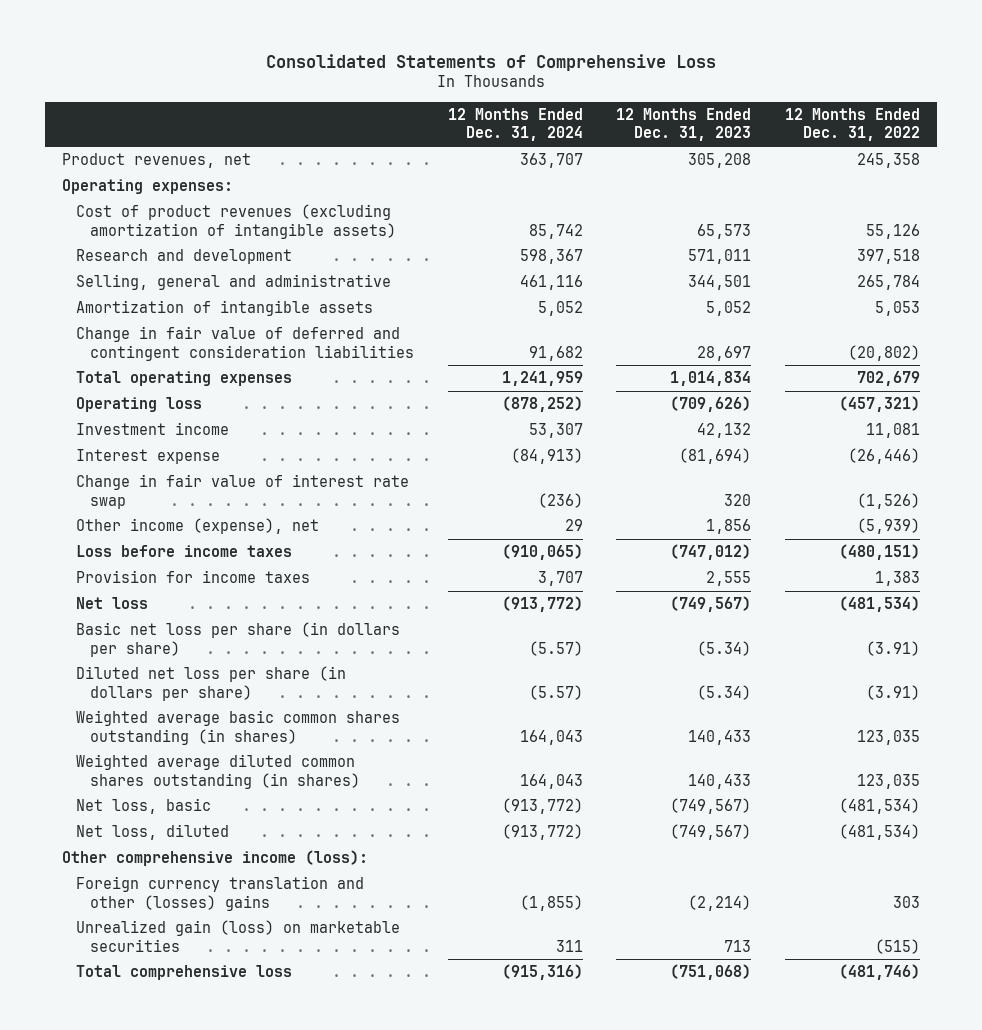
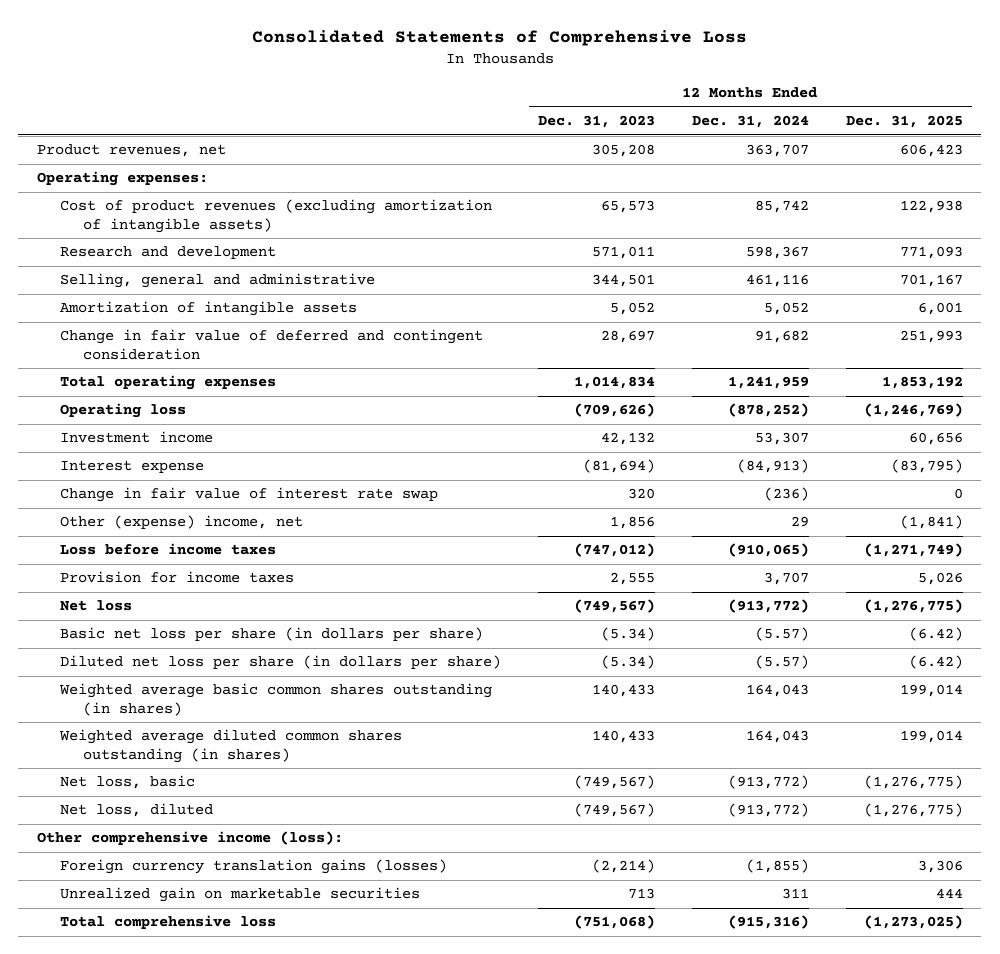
[784,108,920,142] 12 Months Ended Dec. 31, 2022 -> none
none -> [845,115,963,129] Dec. 31, 2025
[76,326,415,361] Change in fair value of deferred and contingent consideration liabilities -> [60,329,484,360] Change in fair value of deferred and contingent consideration
[76,518,320,535] Other income (expense), net -> [60,515,304,530] Other (expense) income, net
[76,876,365,911] Foreign currency translation and other (losses) gains -> [60,859,448,875] Foreign currency translation gains (losses)
[76,920,401,952] Unrealized gain (loss) on marketable securities -> [60,887,421,903] Unrealized gain on marketable securities

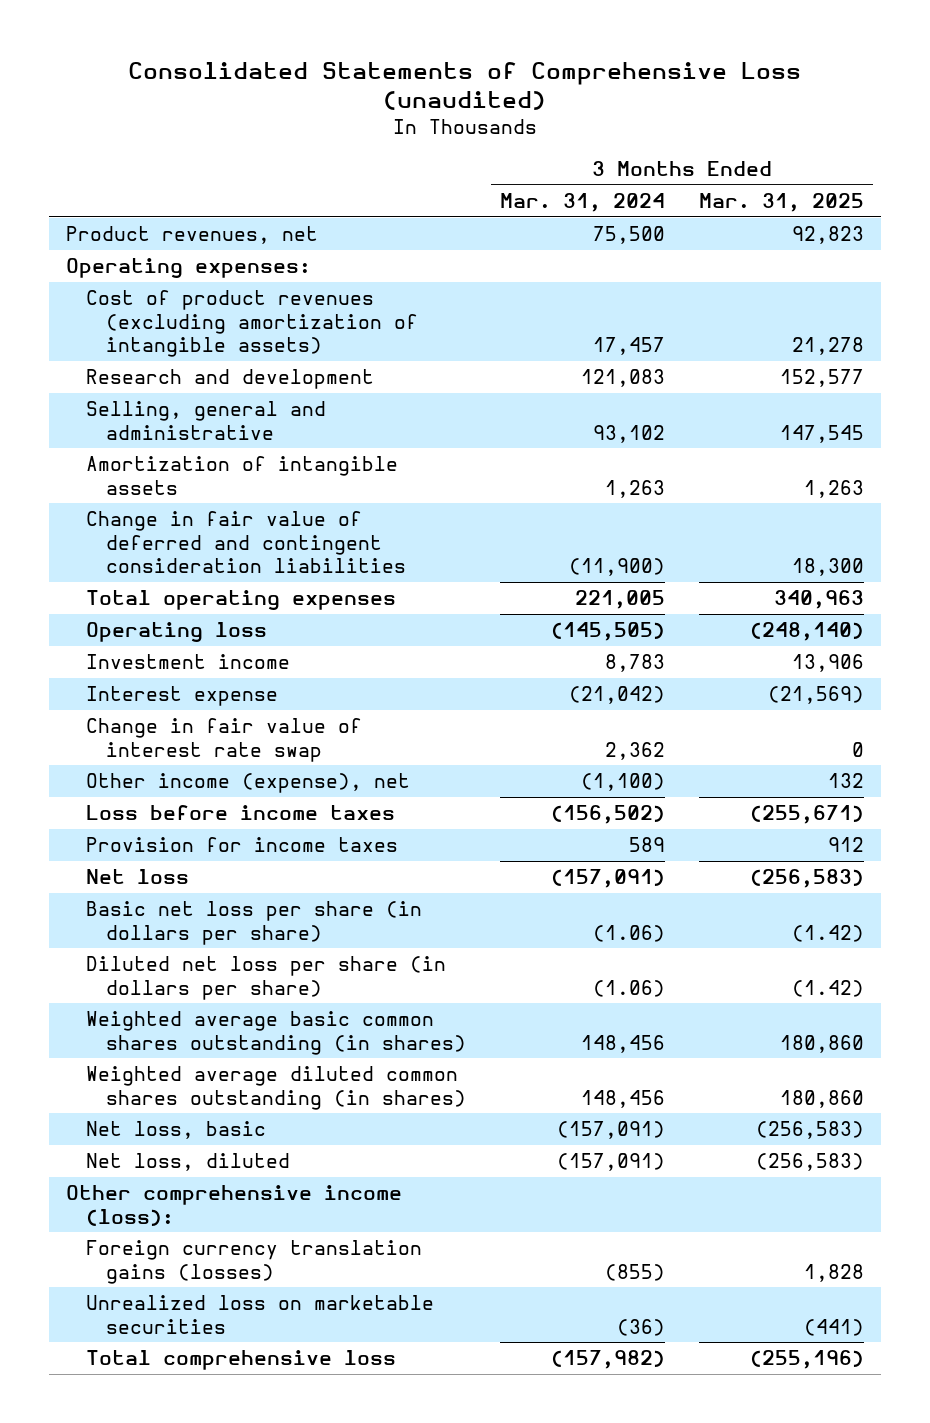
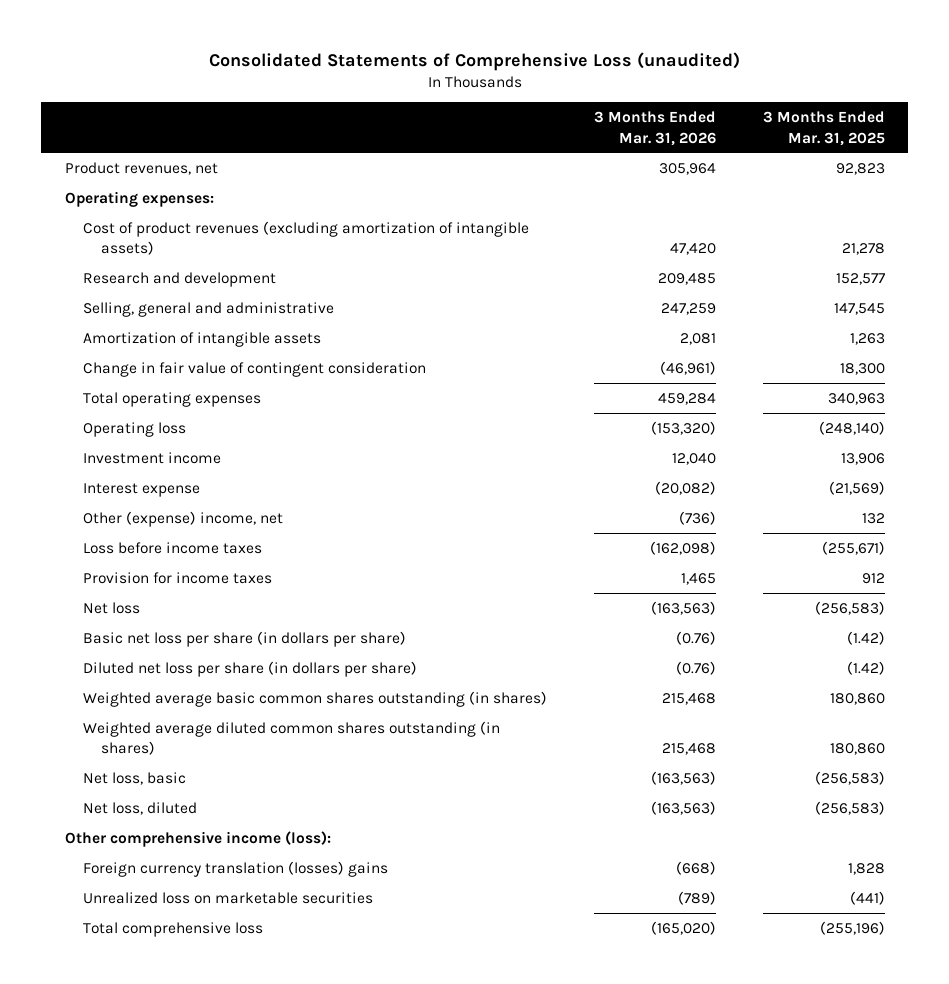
[499,192,665,212] Mar. 31, 2024 -> none
none -> [593,111,716,146] 3 Months Ended Mar. 31, 2026
[86,511,406,574] Change in fair value of deferred and contingent consideration liabilities -> [82,361,426,377] Change in fair value of contingent consideration
[86,718,363,762] Change in fair value of interest rate swap -> none
[86,773,411,794] Other income (expense), net -> [82,510,283,527] Other (expense) income, net
[86,1240,423,1284] Foreign currency translation gains (losses) -> [82,860,388,877] Foreign currency translation (losses) gains

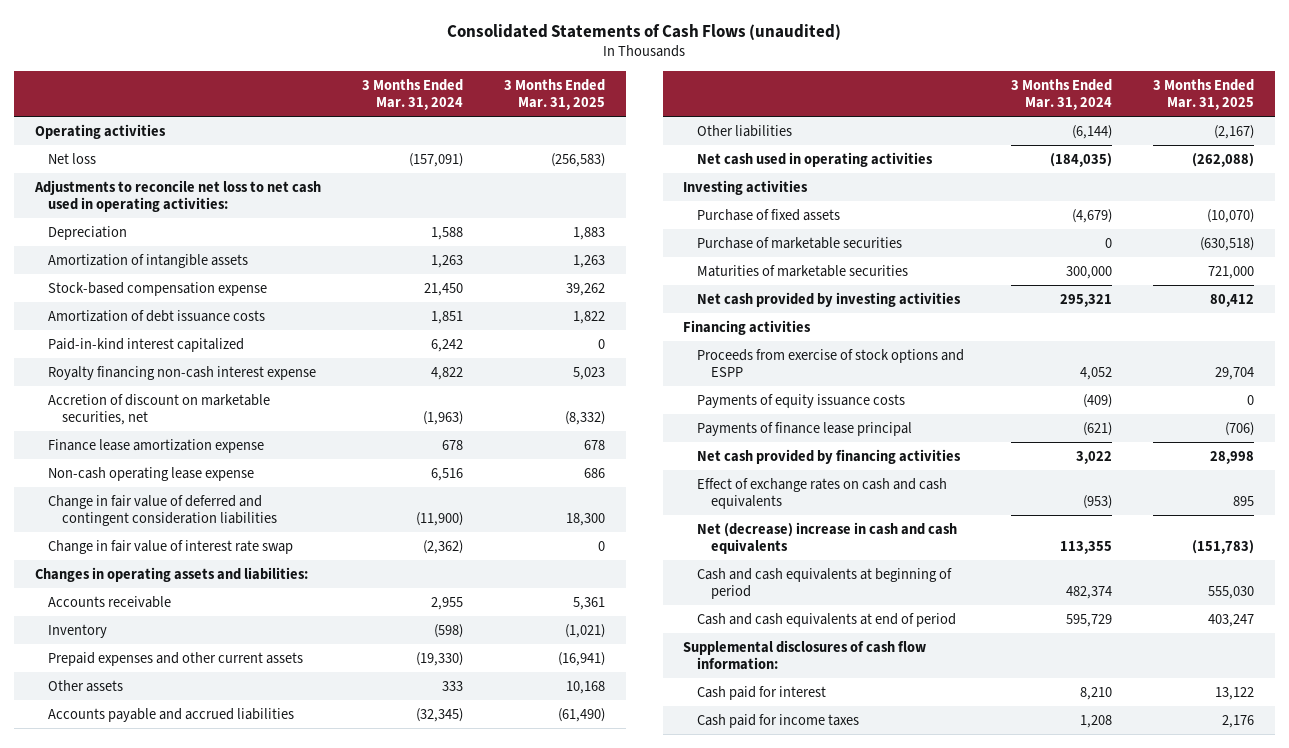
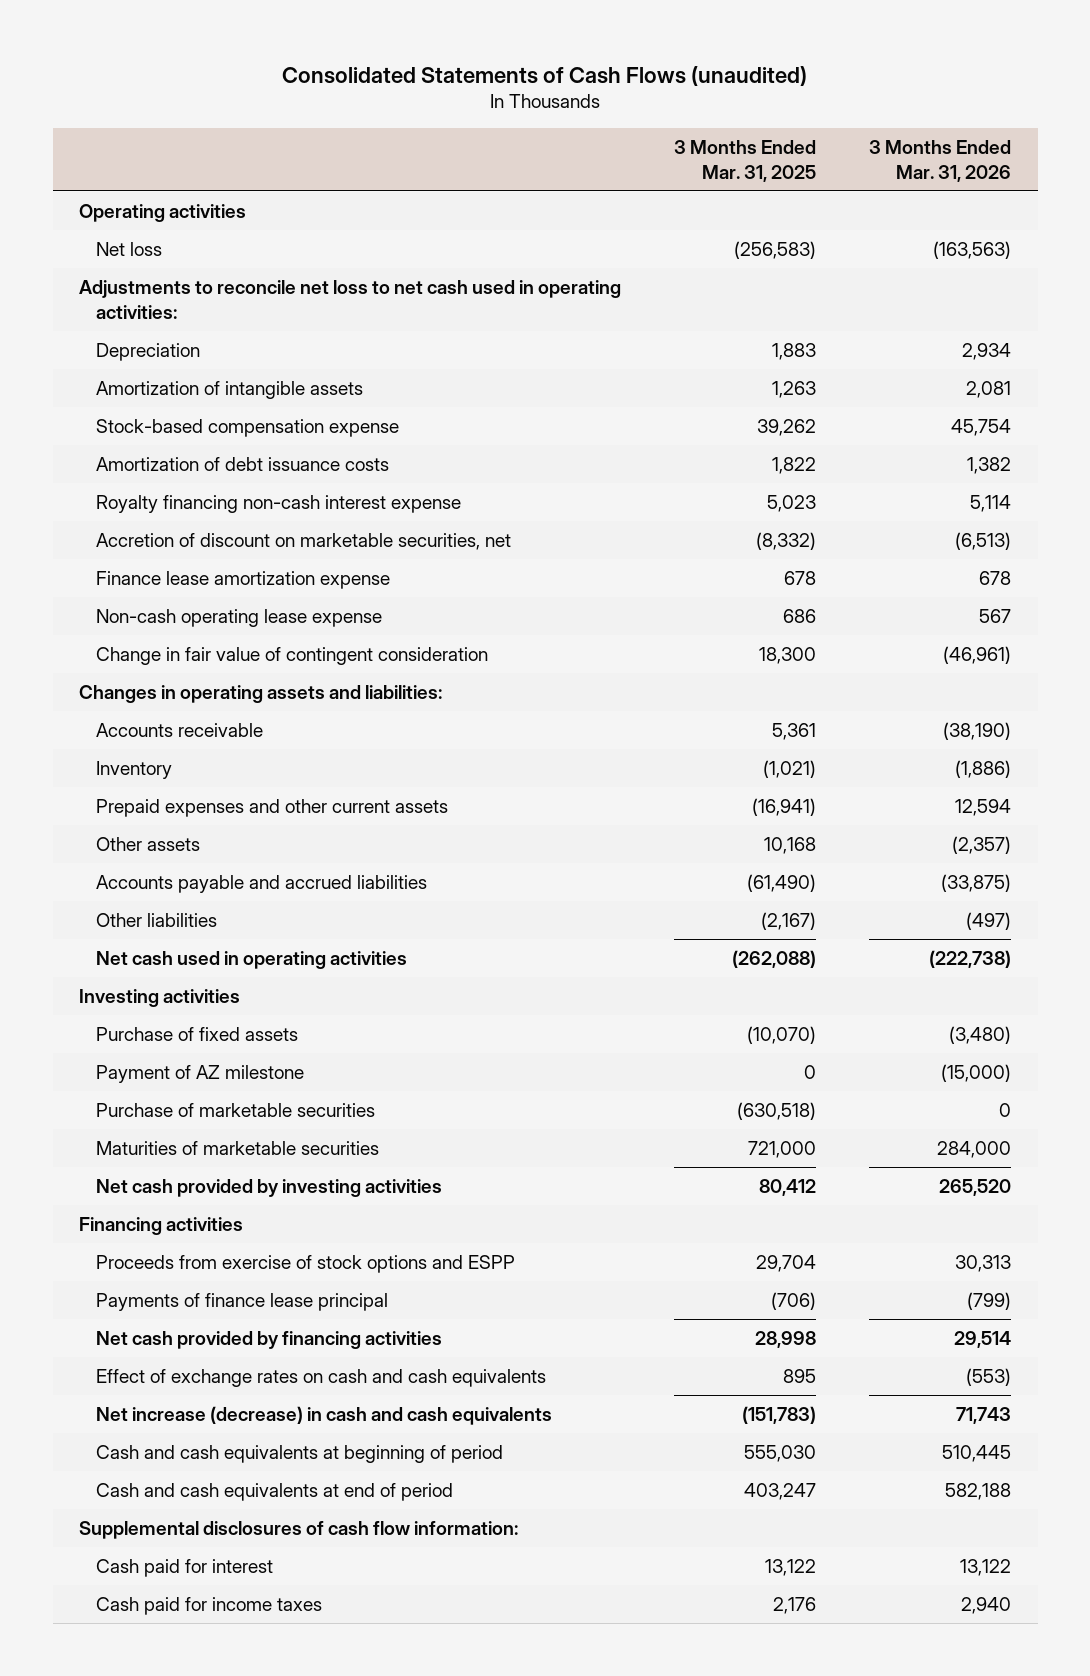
[362,78,464,111] 3 Months Ended Mar. 31, 2024 -> none
none -> [869,139,1012,182] 3 Months Ended Mar. 31, 2026
[48,337,245,352] Paid-in-kind interest capitalized -> none
[48,539,294,554] Change in fair value of interest rate swap -> none
[48,494,278,527] Change in fair value of deferred and contingent consideration liabilities -> [96,647,489,666] Change in fair value of contingent consideration
none -> [96,1065,305,1084] Payment of AZ milestone
[696,393,905,408] Payments of equity issuance costs -> none
[696,521,957,555] Net (decrease) increase in cash and cash equivalents -> [96,1406,553,1426] Net increase (decrease) in cash and cash equivalents

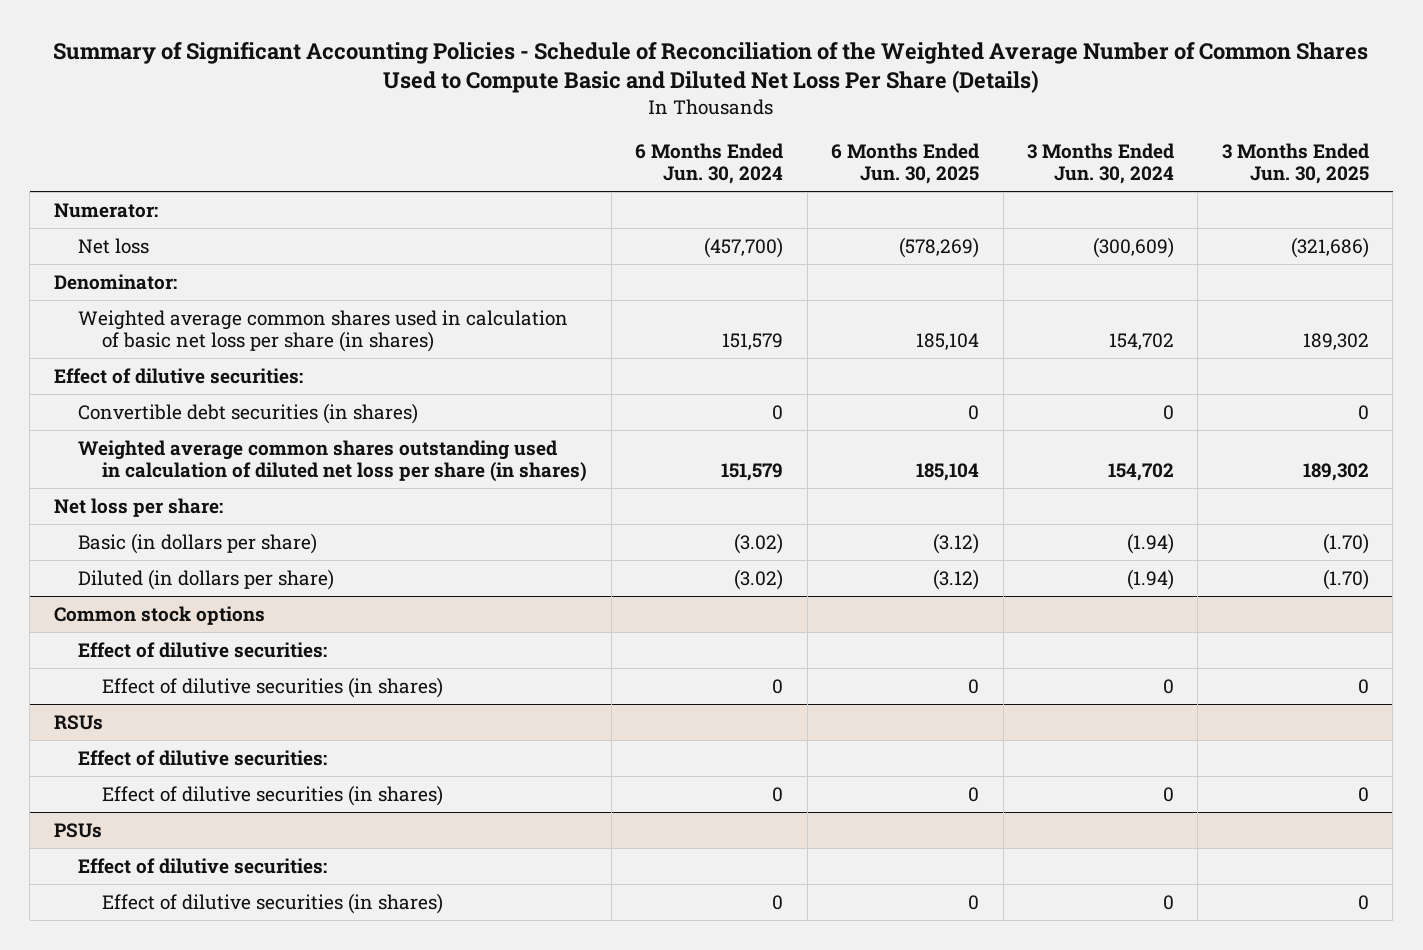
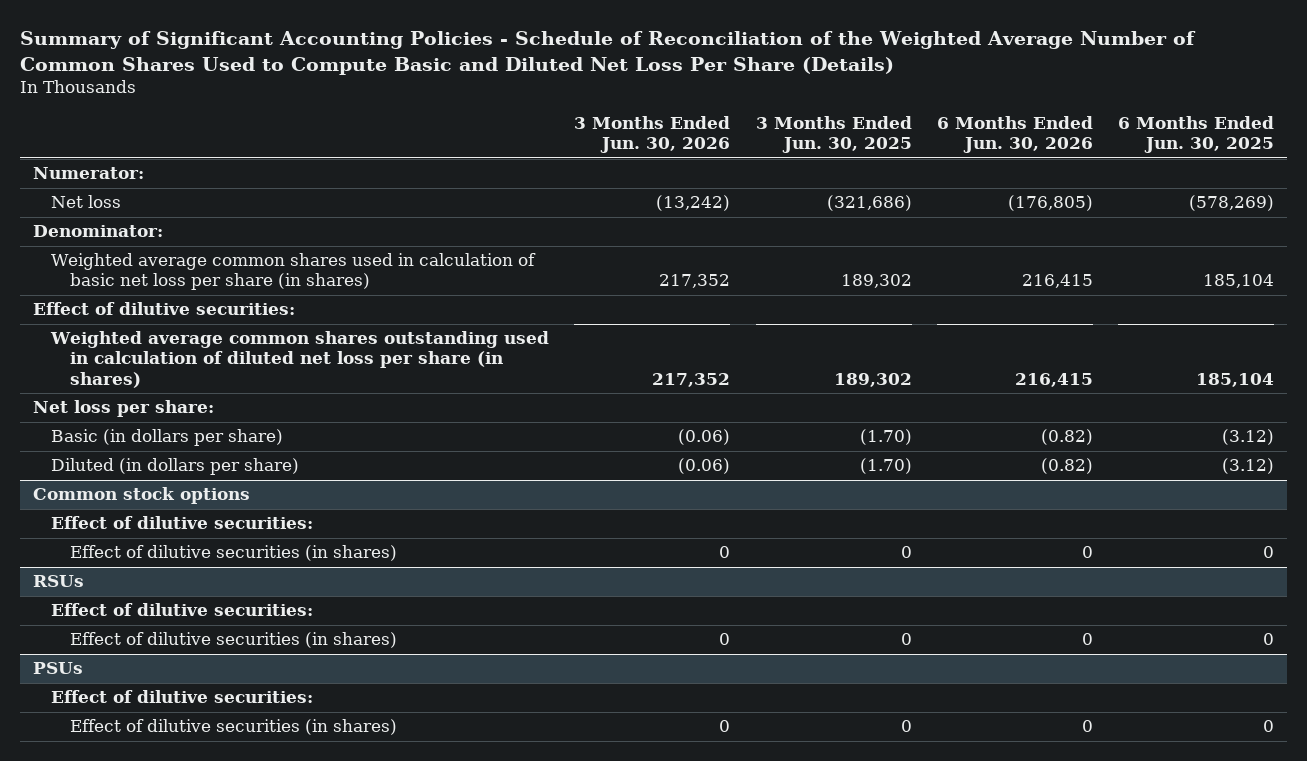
[635,143,784,184] 6 Months Ended Jun. 30, 2024 -> none
[1026,143,1174,184] 3 Months Ended Jun. 30, 2024 -> none
none -> [574,116,731,154] 3 Months Ended Jun. 30, 2026
none -> [936,116,1093,154] 6 Months Ended Jun. 30, 2026
[77,403,418,425] Convertible debt securities (in shares) -> none

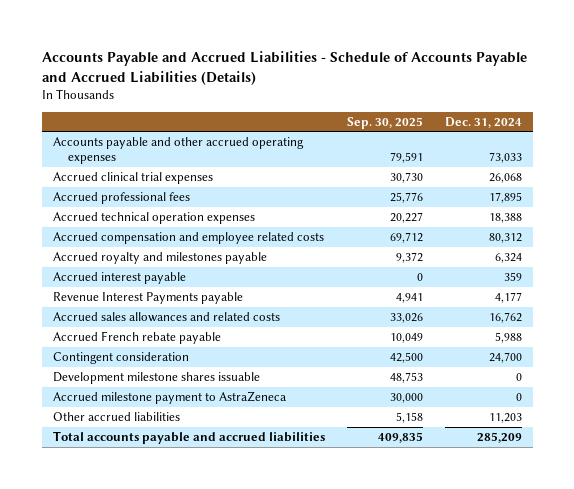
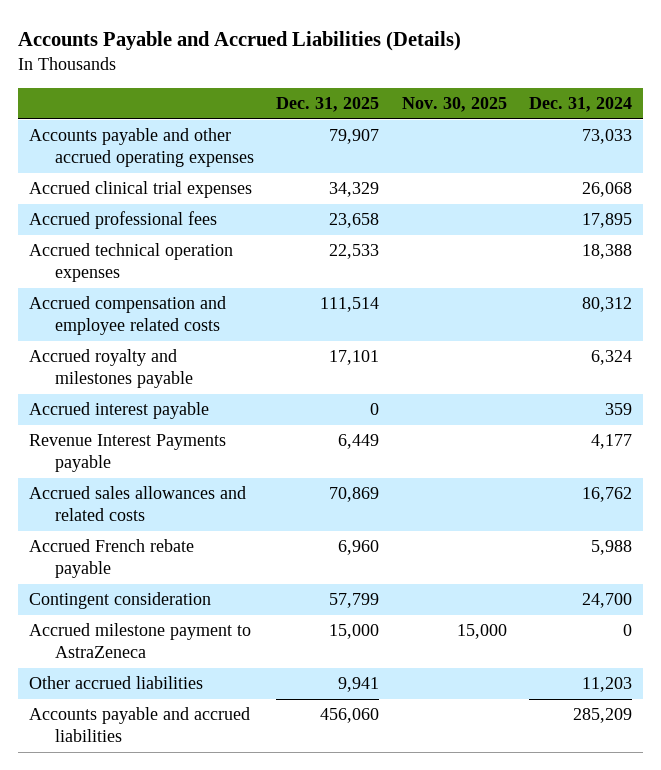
[41,50,527,85] Accounts Payable and Accrued Liabilities - Schedule of Accounts Payable and Accrued Liabilities (Details) -> [18,31,462,52] Accounts Payable and Accrued Liabilities (Details)
[346,116,423,129] Sep. 30, 2025 -> none
none -> [276,97,380,113] Dec. 31, 2025
none -> [401,97,507,113] Nov. 30, 2025
[52,372,260,385] Development milestone shares issuable -> none
[52,431,325,445] Total accounts payable and accrued liabilities -> [29,707,251,743] Accounts payable and accrued liabilities

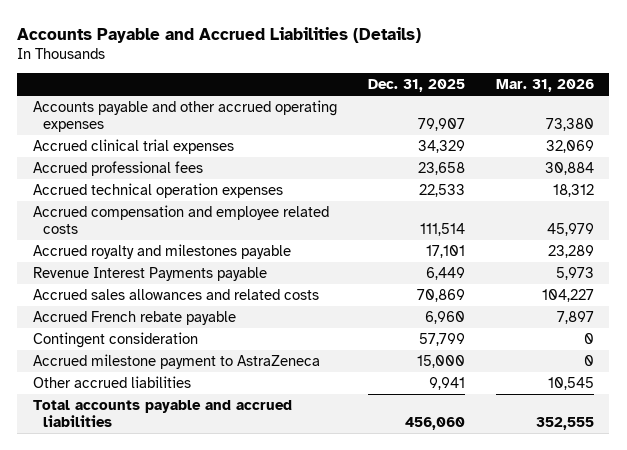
[401,97,507,113] Nov. 30, 2025 -> none
[528,97,632,113] Dec. 31, 2024 -> none
none -> [495,79,594,93] Mar. 31, 2026
[29,402,210,420] Accrued interest payable -> none
[29,707,251,743] Accounts payable and accrued liabilities -> [32,399,292,428] Total accounts payable and accrued liabilities

